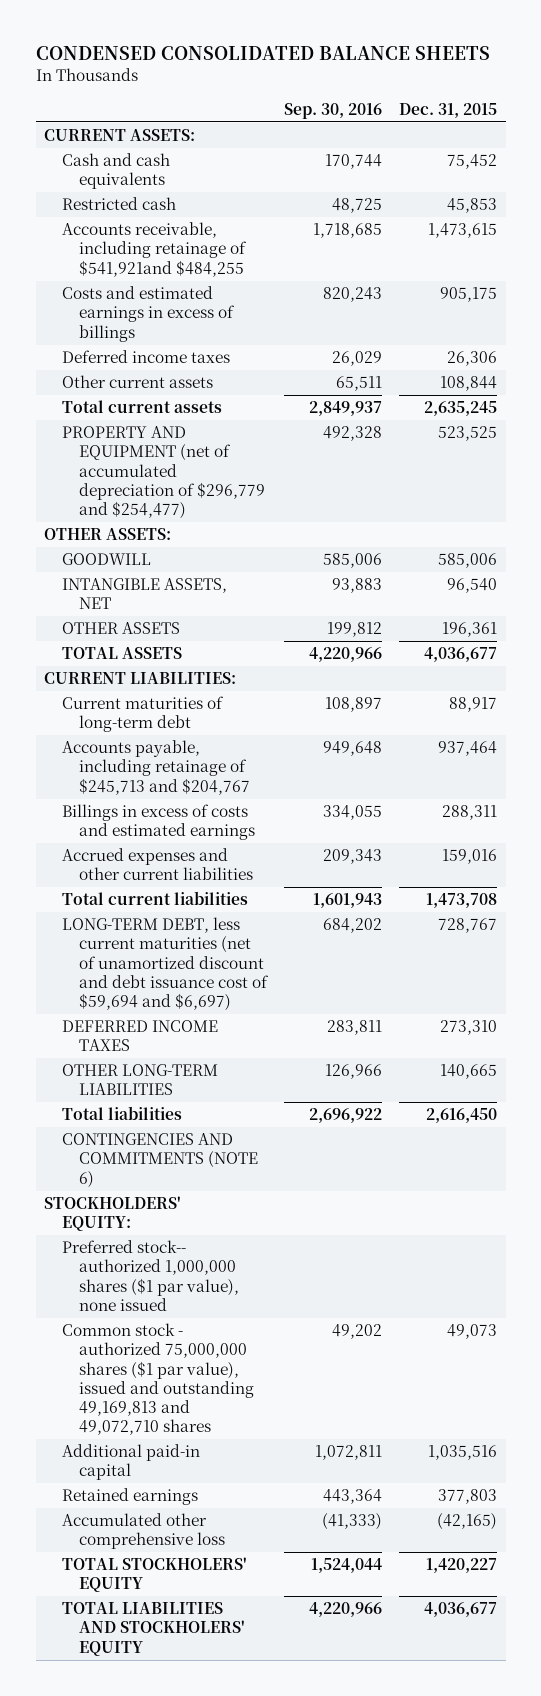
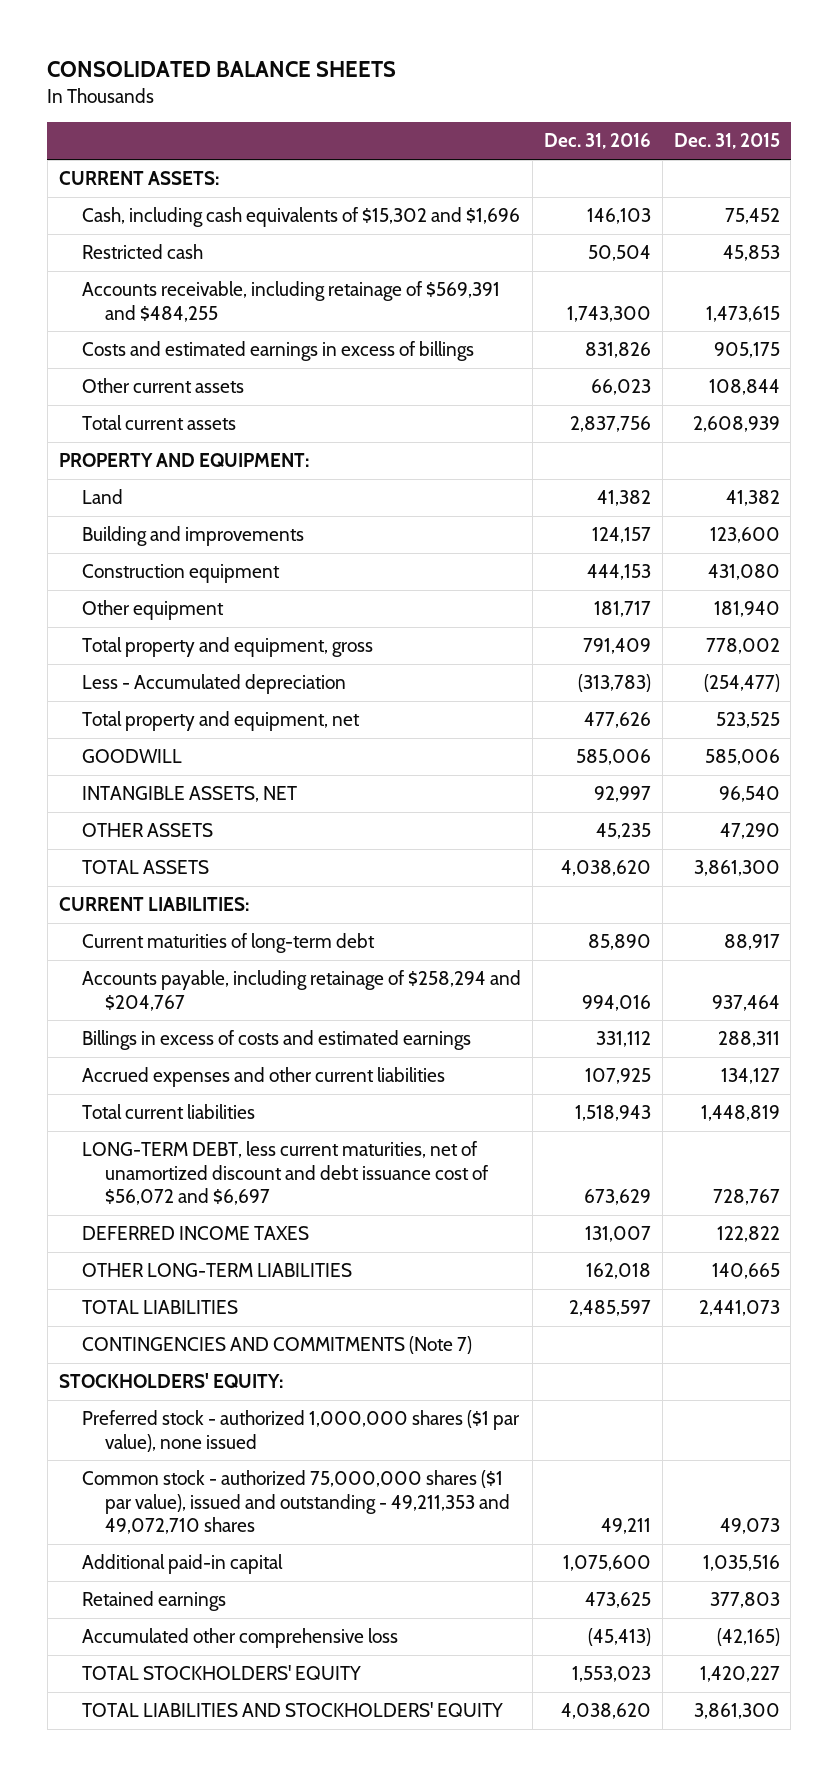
[35,45,490,60] CONDENSED CONSOLIDATED BALANCE SHEETS -> [47,61,397,78] CONSOLIDATED BALANCE SHEETS
[284,103,383,120] Sep. 30, 2016 -> none
none -> [543,133,651,150] Dec. 31, 2016
[61,153,170,190] Cash and cash equivalents -> [81,207,520,228] Cash, including cash equivalents of $15,302 and $1,696
[61,222,248,277] Accounts receivable, including retainage of $541,921and $484,255 -> [81,281,500,322] Accounts receivable, including retainage of $569,391 and $484,255
[61,350,230,364] Deferred income taxes -> none
[44,528,172,541] OTHER ASSETS: -> none
[424,401,498,417] 2,635,245 -> [692,416,780,433] 2,608,939
none -> [58,453,309,468] PROPERTY AND EQUIPMENT:
none -> [81,489,123,505] Land
none -> [81,526,304,547] Building and improvements
none -> [81,564,280,584] Construction equipment
none -> [81,600,224,621] Other equipment
none -> [81,637,373,658] Total property and equipment, gross
none -> [81,674,346,695] Less - Accumulated depreciation
[61,426,266,520] PROPERTY AND EQUIPMENT (net of accumulated depreciation of $296,779 and $254,477) -> [81,711,360,732] Total property and equipment, net
[442,622,498,638] 196,361 -> [719,823,780,840] 47,290
[424,647,498,663] 4,036,677 -> [693,860,780,877] 3,861,300
[61,740,251,795] Accounts payable, including retainage of $245,713 and $204,767 -> [81,970,521,1011] Accounts payable, including retainage of $258,294 and $204,767
[442,849,498,865] 159,016 -> [720,1068,780,1085] 134,127
[426,893,498,909] 1,473,708 -> [700,1105,780,1122] 1,448,819
[61,917,270,1012] LONG-TERM DEBT, less current maturities (net of unamortized discount and debt issuance cost of $59,694 and $6,697) -> [81,1141,489,1206] LONG-TERM DEBT, less current maturities, net of unamortized discount and debt issuance cost of $56,072 and $6,697
[440,1020,498,1036] 273,310 -> [716,1226,780,1243] 122,822
[61,1106,182,1121] Total liabilities -> [81,1300,238,1315] TOTAL LIABILITIES
[426,1108,498,1124] 2,616,450 -> [698,1300,780,1317] 2,441,073
[61,1133,259,1188] CONTINGENCIES AND COMMITMENTS (NOTE 6) -> [81,1336,472,1355] CONTINGENCIES AND COMMITMENTS (Note 7)
[61,1240,240,1311] Preferred stock-- authorized 1,000,000 shares ($1 par value), none issued -> [81,1410,520,1452] Preferred stock - authorized 1,000,000 shares ($1 par value), none issued
[61,1323,255,1436] Common stock - authorized 75,000,000 shares ($1 par value), issued and outstanding 49,169,813 and 49,072,710 shares -> [81,1470,510,1535] Common stock - authorized 75,000,000 shares ($1 par value), issued and outstanding - 49,211,353 and 49,072,710 shares
[61,1557,247,1593] TOTAL STOCKHOLERS' EQUITY -> [81,1665,361,1681] TOTAL STOCKHOLDERS' EQUITY
[61,1602,246,1656] TOTAL LIABILITIES AND STOCKHOLERS' EQUITY -> [81,1702,503,1718] TOTAL LIABILITIES AND STOCKHOLDERS' EQUITY
[424,1602,498,1618] 4,036,677 -> [693,1703,780,1720] 3,861,300

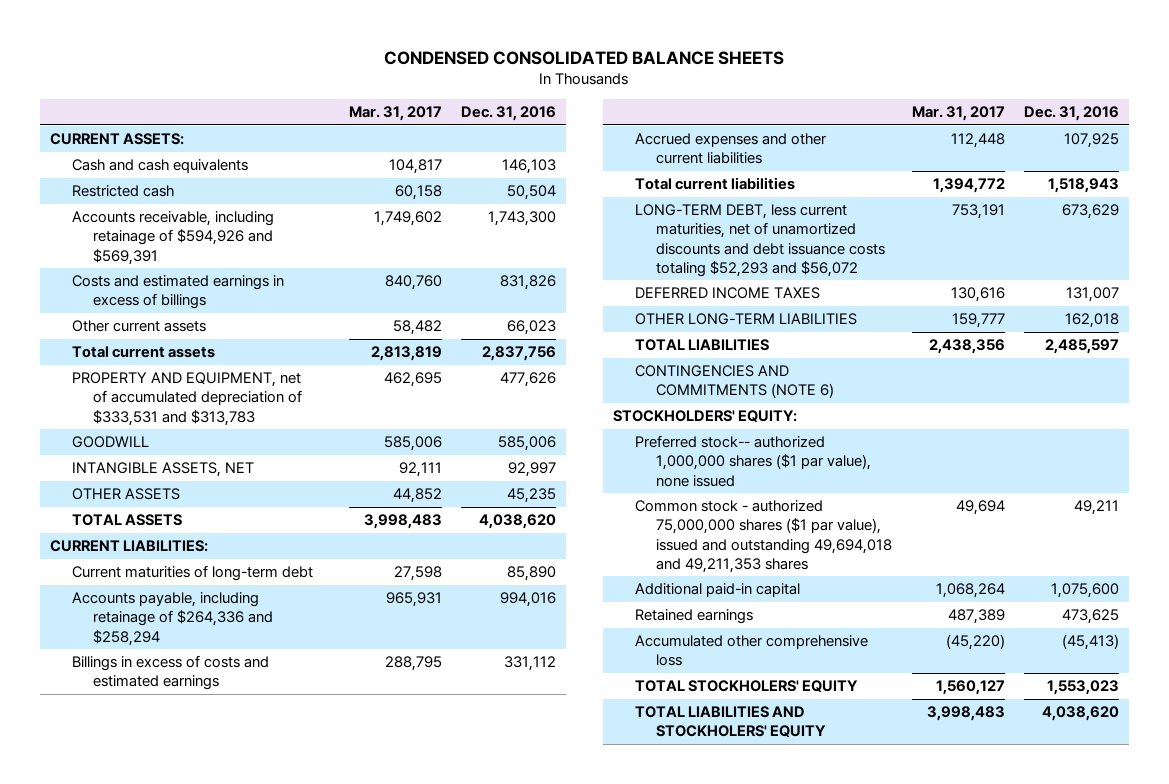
[47,61,397,78] CONSOLIDATED BALANCE SHEETS -> [384,50,785,65] CONDENSED CONSOLIDATED BALANCE SHEETS
[673,133,780,150] Dec. 31, 2015 -> none
none -> [348,106,442,122] Mar. 31, 2017
[81,207,520,228] Cash, including cash equivalents of $15,302 and $1,696 -> [71,159,248,174] Cash and cash equivalents
[81,281,500,322] Accounts receivable, including retainage of $569,391 and $484,255 -> [71,211,274,265] Accounts receivable, including retainage of $594,926 and $569,391
[58,453,309,468] PROPERTY AND EQUIPMENT: -> none
[81,489,123,505] Land -> none
[81,526,304,547] Building and improvements -> none
[81,564,280,584] Construction equipment -> none
[81,600,224,621] Other equipment -> none
[81,637,373,658] Total property and equipment, gross -> none
[81,674,346,695] Less - Accumulated depreciation -> none
[81,711,360,732] Total property and equipment, net -> [71,372,303,426] PROPERTY AND EQUIPMENT, net of accumulated depreciation of $333,531 and $313,783
[81,970,521,1011] Accounts payable, including retainage of $258,294 and $204,767 -> [71,592,274,646] Accounts payable, including retainage of $264,336 and $258,294
[81,1141,489,1206] LONG-TERM DEBT, less current maturities, net of unamortized discount and debt issuance cost of $56,072 and $6,697 -> [634,204,886,277] LONG-TERM DEBT, less current maturities, net of unamortized discounts and debt issuance costs totaling $52,293 and $56,072
[81,1336,472,1355] CONTINGENCIES AND COMMITMENTS (Note 7) -> [634,365,835,399] CONTINGENCIES AND COMMITMENTS (NOTE 6)
[81,1410,520,1452] Preferred stock - authorized 1,000,000 shares ($1 par value), none issued -> [634,435,872,487] Preferred stock-- authorized 1,000,000 shares ($1 par value), none issued
[81,1470,510,1535] Common stock - authorized 75,000,000 shares ($1 par value), issued and outstanding - 49,211,353 and 49,072,710 shares -> [634,500,893,573] Common stock - authorized 75,000,000 shares ($1 par value), issued and outstanding 49,694,018 and 49,211,353 shares
[81,1665,361,1681] TOTAL STOCKHOLDERS' EQUITY -> [634,680,858,693] TOTAL STOCKHOLERS' EQUITY
[81,1702,503,1718] TOTAL LIABILITIES AND STOCKHOLDERS' EQUITY -> [634,706,827,738] TOTAL LIABILITIES AND STOCKHOLERS' EQUITY

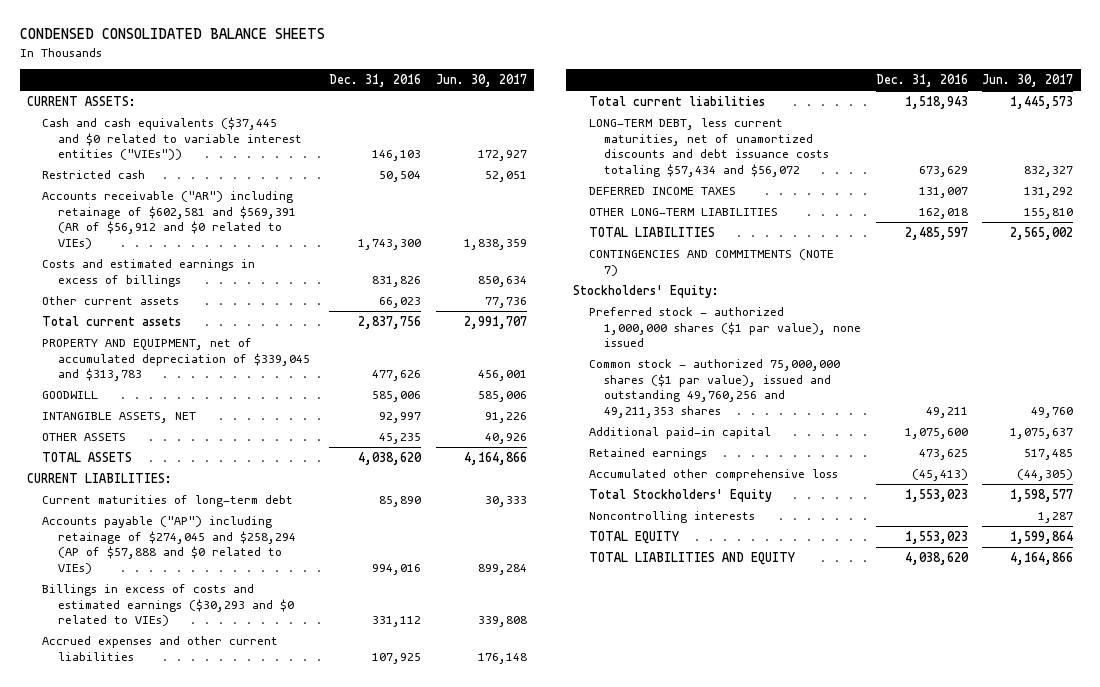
[348,106,442,122] Mar. 31, 2017 -> none
none -> [435,74,527,88] Jun. 30, 2017
[71,159,248,174] Cash and cash equivalents -> [42,116,302,161] Cash and cash equivalents ($37,445 and $0 related to variable interest entities ("VIEs"))
[71,211,274,265] Accounts receivable, including retainage of $594,926 and $569,391 -> [42,190,296,250] Accounts receivable ("AR") including retainage of $602,581 and $569,391 (AR of $56,912 and $0 related to VIEs)
[71,372,303,426] PROPERTY AND EQUIPMENT, net of accumulated depreciation of $333,531 and $313,783 -> [42,337,310,382] PROPERTY AND EQUIPMENT, net of accumulated depreciation of $339,045 and $313,783
[71,592,274,646] Accounts payable, including retainage of $264,336 and $258,294 -> [42,515,296,575] Accounts payable ("AP") including retainage of $274,045 and $258,294 (AP of $57,888 and $0 related to VIEs)
[71,655,269,691] Billings in excess of costs and estimated earnings -> [42,583,294,627] Billings in excess of costs and estimated earnings ($30,293 and $0 related to VIEs)
[634,204,886,277] LONG-TERM DEBT, less current maturities, net of unamortized discounts and debt issuance costs totaling $52,293 and $56,072 -> [588,117,829,178] LONG-TERM DEBT, less current maturities, net of unamortized discounts and debt issuance costs totaling $57,434 and $56,072
[634,365,835,399] CONTINGENCIES AND COMMITMENTS (NOTE 6) -> [588,248,834,276] CONTINGENCIES AND COMMITMENTS (NOTE 7)
[612,410,797,423] STOCKHOLDERS' EQUITY: -> [573,284,720,298] Stockholders' Equity:
[634,435,872,487] Preferred stock-- authorized 1,000,000 shares ($1 par value), none issued -> [588,306,861,348] Preferred stock - authorized 1,000,000 shares ($1 par value), none issued
[634,500,893,573] Common stock - authorized 75,000,000 shares ($1 par value), issued and outstanding 49,694,018 and 49,211,353 shares -> [588,358,840,419] Common stock - authorized 75,000,000 shares ($1 par value), issued and outstanding 49,760,256 and 49,211,353 shares
[634,680,858,693] TOTAL STOCKHOLERS' EQUITY -> [588,488,772,502] Total Stockholders' Equity
none -> [588,510,755,523] Noncontrolling interests
none -> [588,530,679,544] TOTAL EQUITY
[634,706,827,738] TOTAL LIABILITIES AND STOCKHOLERS' EQUITY -> [588,551,795,565] TOTAL LIABILITIES AND EQUITY

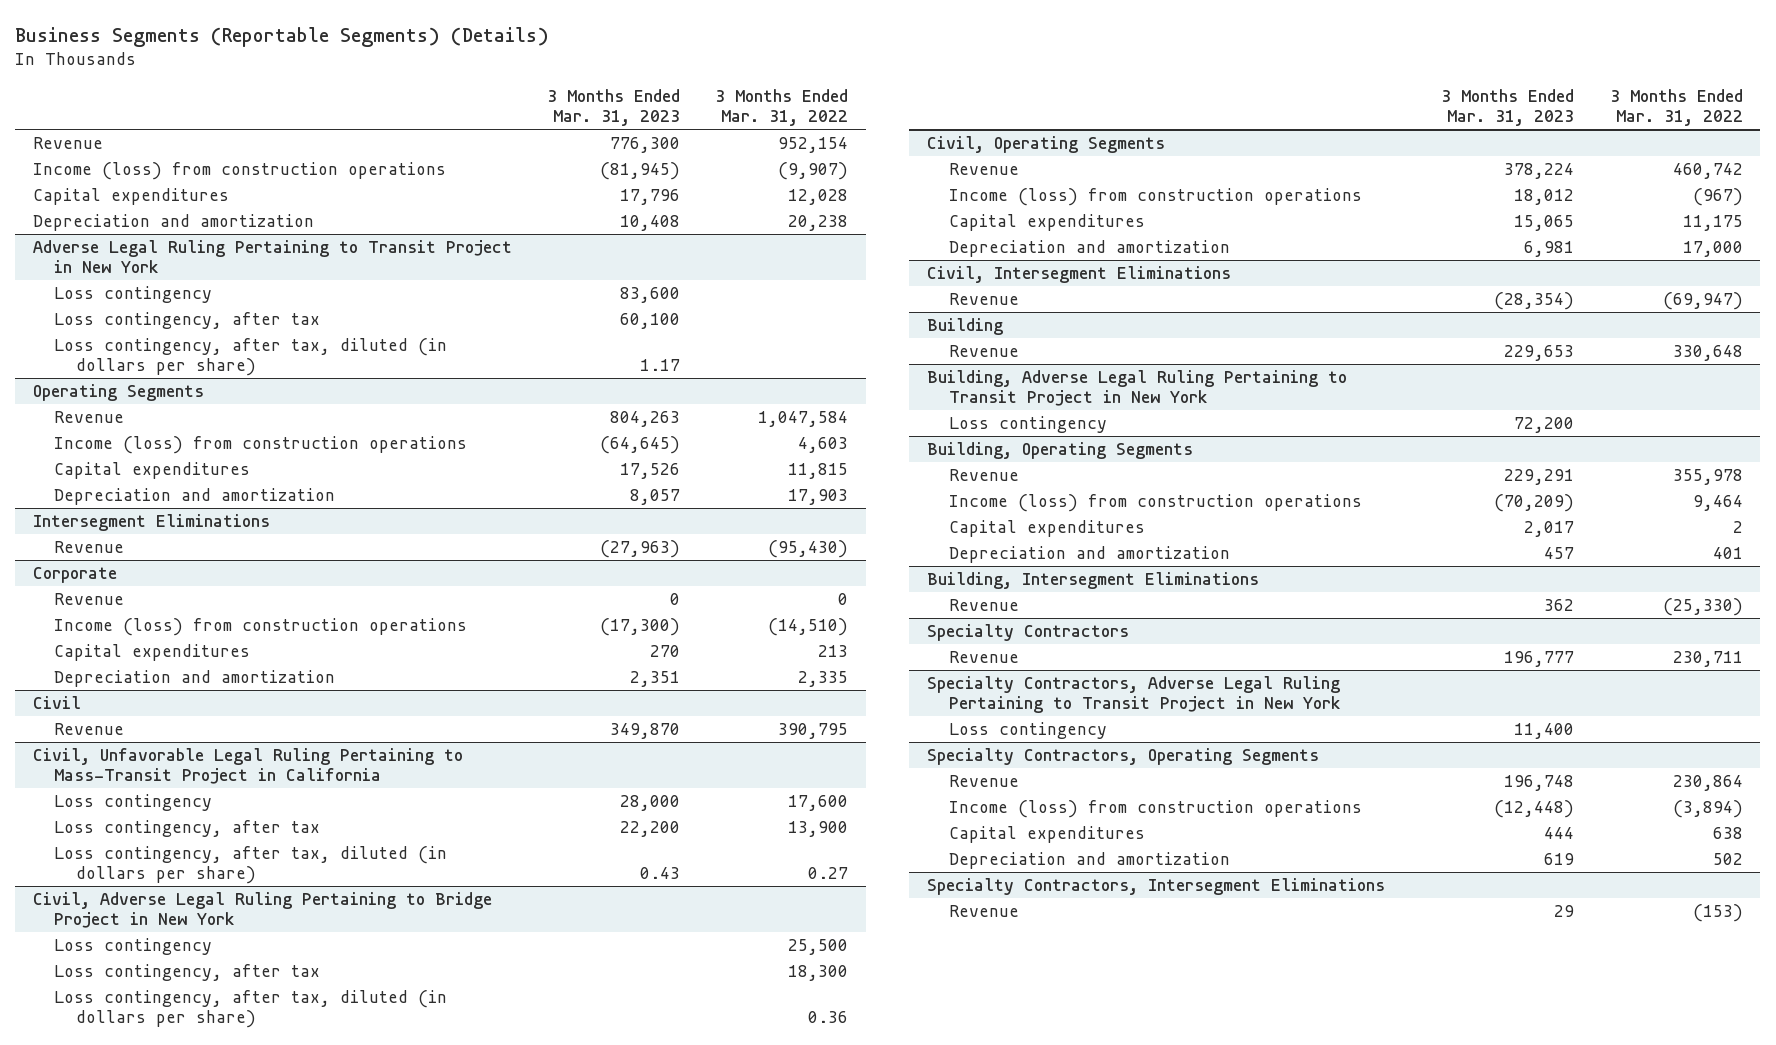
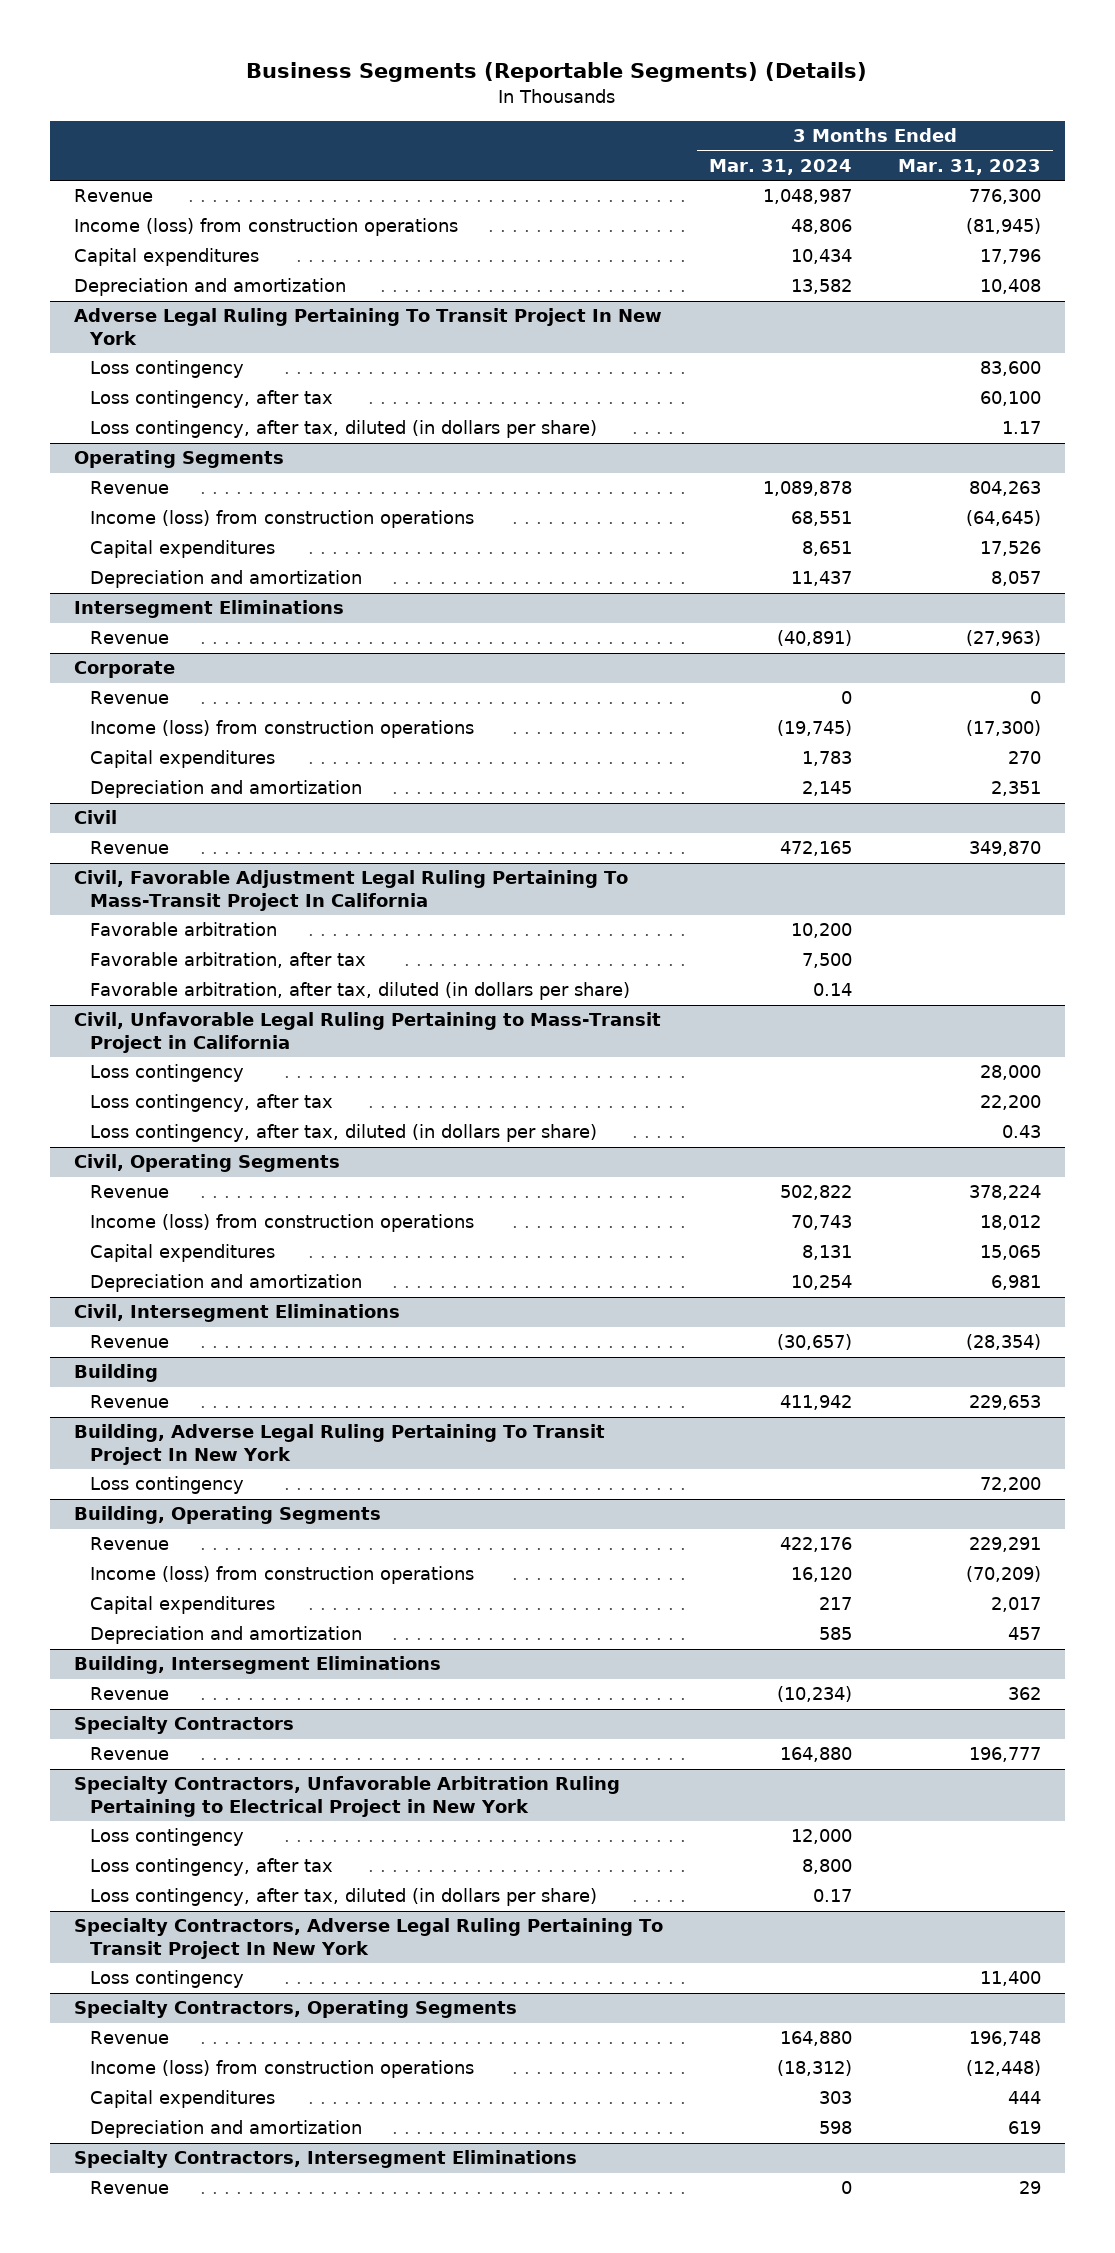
[715,89,849,127] 3 Months Ended Mar. 31, 2022 -> none
none -> [708,159,852,176] Mar. 31, 2024
[32,240,512,274] Adverse Legal Ruling Pertaining to Transit Project in New York -> [73,308,662,346] Adverse Legal Ruling Pertaining To Transit Project In New York
none -> [73,870,628,912] Civil, Favorable Adjustment Legal Ruling Pertaining To Mass-Transit Project In California
none -> [90,922,278,937] Favorable arbitration
none -> [90,952,367,969] Favorable arbitration, after tax
none -> [90,982,631,1001] Favorable arbitration, after tax, diluted (in dollars per share)
[32,892,492,929] Civil, Adverse Legal Ruling Pertaining to Bridge Project in New York -> none
[54,938,213,956] Loss contingency -> none
[54,964,321,982] Loss contingency, after tax -> none
[54,990,448,1029] Loss contingency, after tax, diluted (in dollars per share) -> none
[927,370,1348,407] Building, Adverse Legal Ruling Pertaining to Transit Project in New York -> [73,1424,605,1466] Building, Adverse Legal Ruling Pertaining To Transit Project In New York
none -> [73,1776,620,1818] Specialty Contractors, Unfavorable Arbitration Ruling Pertaining to Electrical Project in New York
none -> [90,1828,245,1847] Loss contingency
none -> [90,1858,334,1877] Loss contingency, after tax
none -> [90,1888,598,1907] Loss contingency, after tax, diluted (in dollars per share)
[927,676,1341,714] Specialty Contractors, Adverse Legal Ruling Pertaining to Transit Project in New York -> [73,1918,663,1960] Specialty Contractors, Adverse Legal Ruling Pertaining To Transit Project In New York

